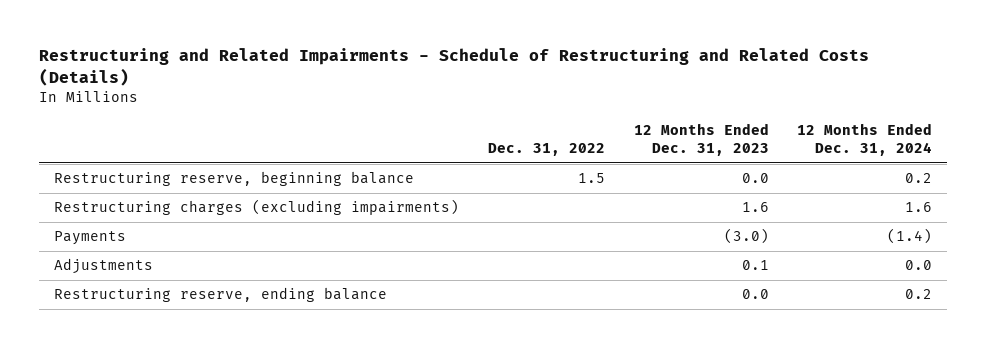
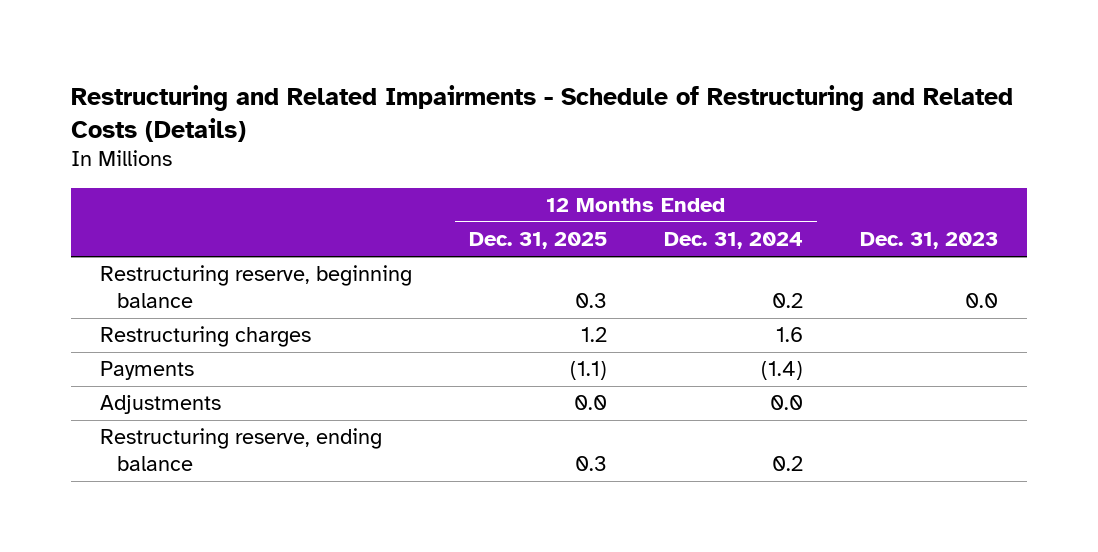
[487,143,605,157] Dec. 31, 2022 -> none
[633,123,769,157] 12 Months Ended Dec. 31, 2023 -> none
none -> [469,232,608,250] Dec. 31, 2025
none -> [860,232,999,250] Dec. 31, 2023
[53,199,459,216] Restructuring charges (excluding impairments) -> [99,326,311,348] Restructuring charges

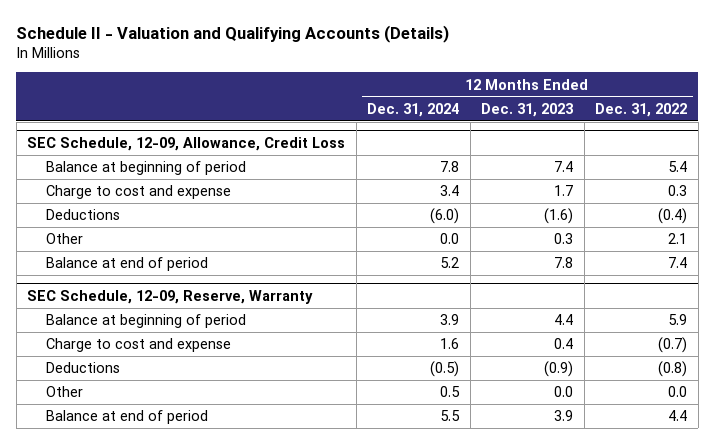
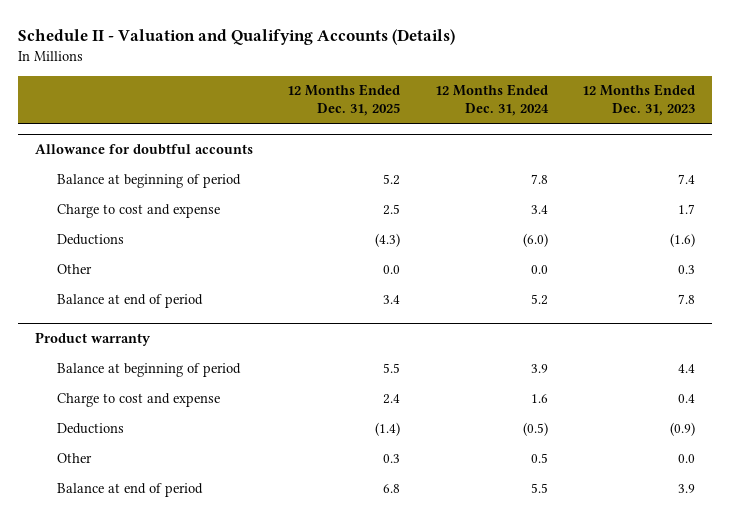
[595,102,688,117] Dec. 31, 2022 -> none
none -> [287,84,401,117] 12 Months Ended Dec. 31, 2025
[27,137,346,152] SEC Schedule, 12-09, Allowance, Credit Loss -> [35,143,254,155] Allowance for doubtful accounts
[27,290,314,305] SEC Schedule, 12-09, Reserve, Warranty -> [35,331,152,346] Product warranty

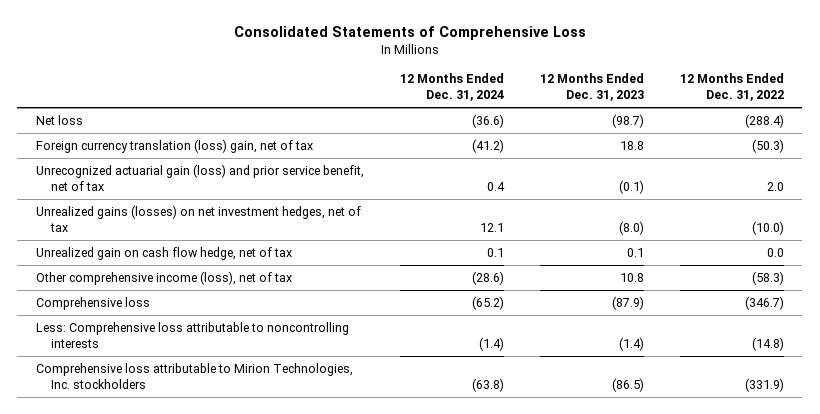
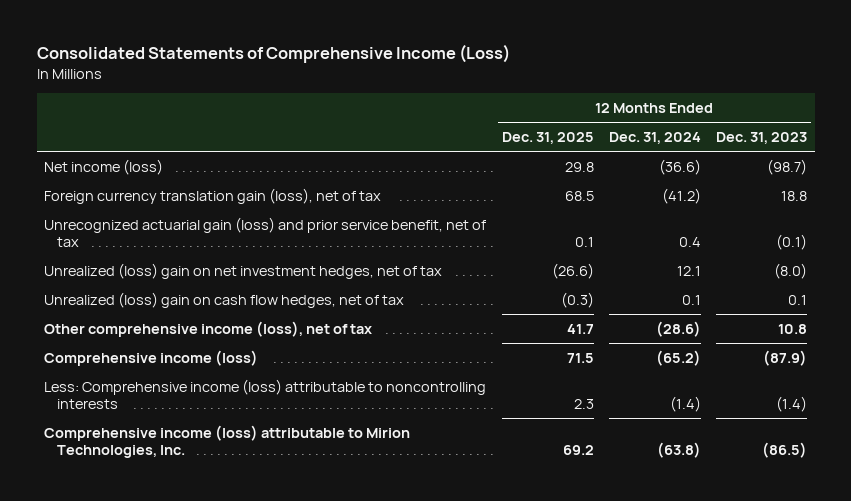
[233,26,586,41] Consolidated Statements of Comprehensive Loss -> [36,44,510,64] Consolidated Statements of Comprehensive Income (Loss)
[680,73,785,102] 12 Months Ended Dec. 31, 2022 -> none
none -> [501,131,594,144] Dec. 31, 2025
[35,114,83,125] Net loss -> [44,158,164,175] Net income (loss)
[35,138,313,153] Foreign currency translation (loss) gain, net of tax -> [44,187,382,204] Foreign currency translation gain (loss), net of tax
[35,204,361,232] Unrealized gains (losses) on net investment hedges, net of tax -> [44,262,443,279] Unrealized (loss) gain on net investment hedges, net of tax
[35,246,292,260] Unrealized gain on cash flow hedge, net of tax -> [44,291,405,308] Unrealized (loss) gain on cash flow hedges, net of tax
[35,296,150,310] Comprehensive loss -> [44,349,259,366] Comprehensive income (loss)
[35,321,349,348] Less: Comprehensive loss attributable to noncontrolling interests -> [44,378,487,410] Less: Comprehensive income (loss) attributable to noncontrolling interests
[35,362,353,389] Comprehensive loss attributable to Mirion Technologies, Inc. stockholders -> [44,424,411,459] Comprehensive income (loss) attributable to Mirion Technologies, Inc.

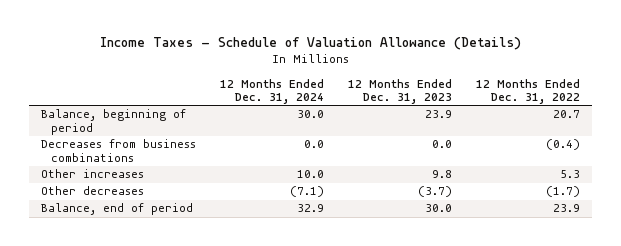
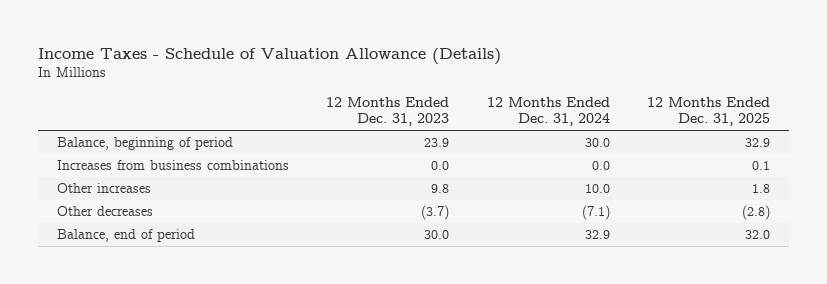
[476,78,581,105] 12 Months Ended Dec. 31, 2022 -> none
none -> [647,96,771,127] 12 Months Ended Dec. 31, 2025
[40,139,196,163] Decreases from business combinations -> [56,160,289,171] Increases from business combinations

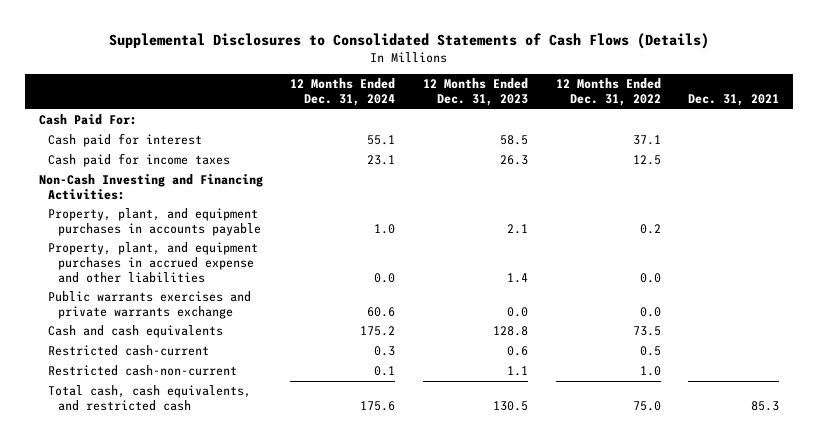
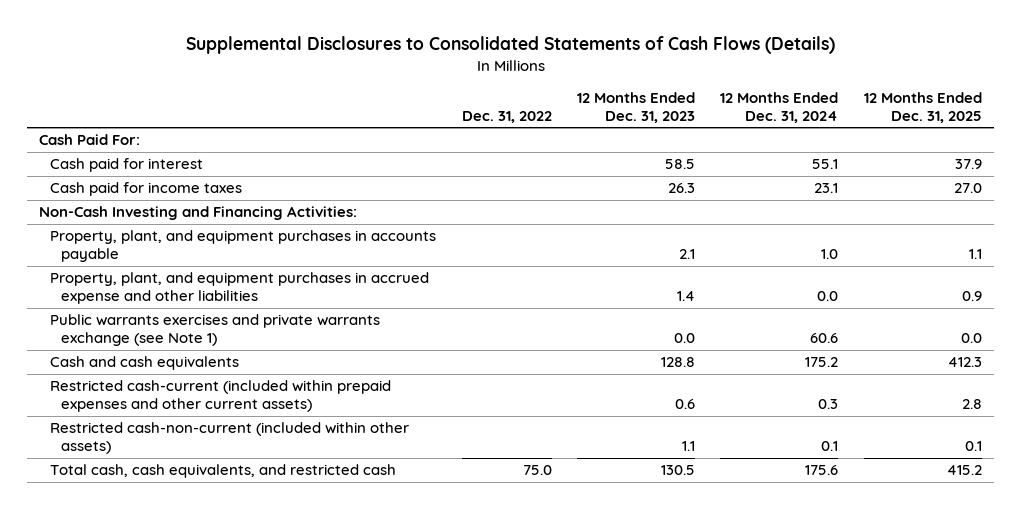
[555,78,661,107] 12 Months Ended Dec. 31, 2022 -> none
[688,94,780,107] Dec. 31, 2021 -> none
none -> [461,110,552,123] Dec. 31, 2022
none -> [863,92,982,123] 12 Months Ended Dec. 31, 2025
[48,291,252,319] Public warrants exercises and private warrants exchange -> [50,314,381,347] Public warrants exercises and private warrants exchange (see Note 1)
[48,345,210,357] Restricted cash-current -> [50,380,392,413] Restricted cash-current (included within prepaid expenses and other current assets)
[48,365,238,377] Restricted cash-non-current -> [50,422,410,455] Restricted cash-non-current (included within other assets)

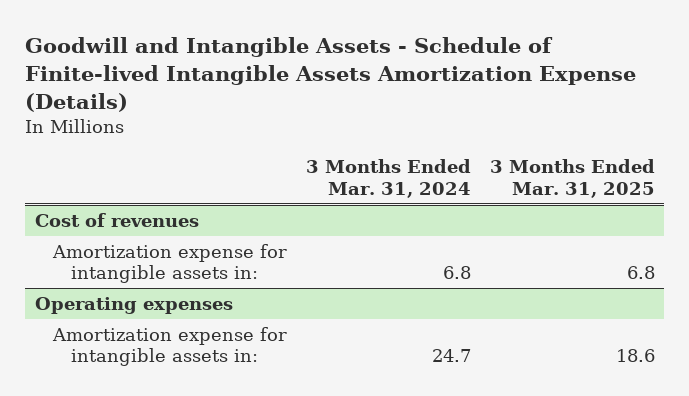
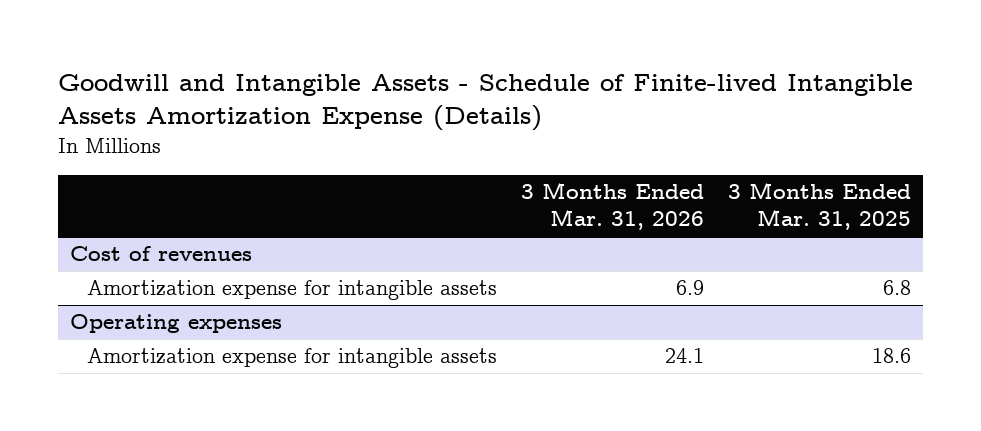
[305,159,471,198] 3 Months Ended Mar. 31, 2024 -> none
none -> [520,181,704,231] 3 Months Ended Mar. 31, 2026
[51,243,287,284] Amortization expense for intangible assets in: -> [86,280,497,301] Amortization expense for intangible assets
[51,326,287,367] Amortization expense for intangible assets in: -> [86,348,497,369] Amortization expense for intangible assets

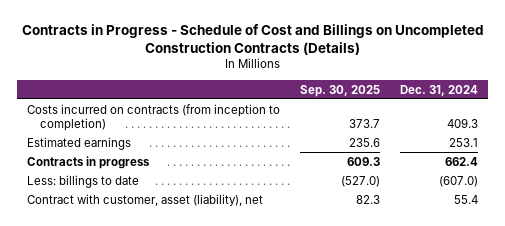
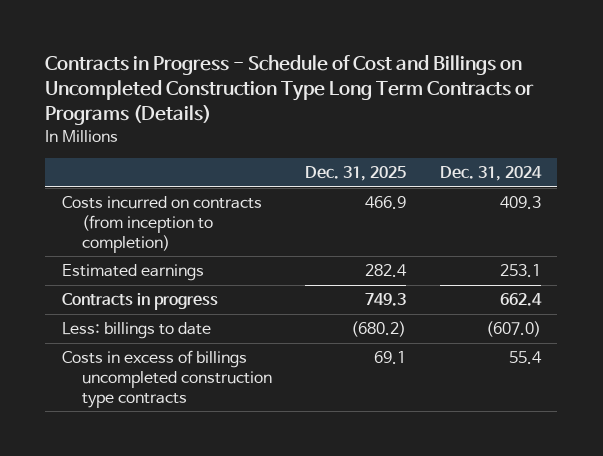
[21,23,484,55] Contracts in Progress - Schedule of Cost and Billings on Uncompleted Construction Contracts (Details) -> [45,55,535,126] Contracts in Progress - Schedule of Cost and Billings on Uncompleted Construction Type Long Term Contracts or Programs (Details)
[300,84,381,97] Sep. 30, 2025 -> none
none -> [305,166,407,182] Dec. 31, 2025
[26,193,263,206] Contract with customer, asset (liability), net -> [62,350,272,408] Costs in excess of billings uncompleted construction type contracts

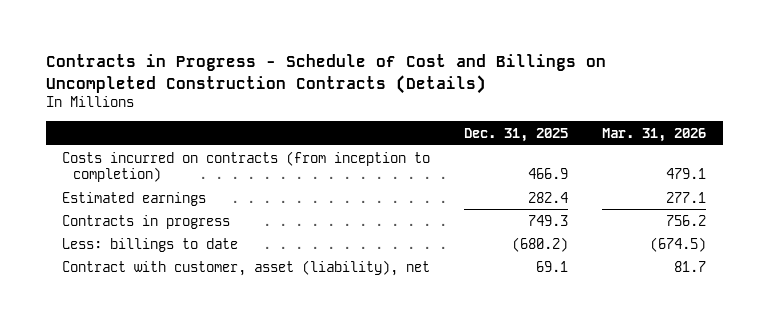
[45,55,535,126] Contracts in Progress - Schedule of Cost and Billings on Uncompleted Construction Type Long Term Contracts or Programs (Details) -> [45,54,606,94] Contracts in Progress - Schedule of Cost and Billings on Uncompleted Construction Contracts (Details)
[439,166,542,182] Dec. 31, 2024 -> none
none -> [601,127,706,142] Mar. 31, 2026
[62,350,272,408] Costs in excess of billings uncompleted construction type contracts -> [62,259,431,276] Contract with customer, asset (liability), net

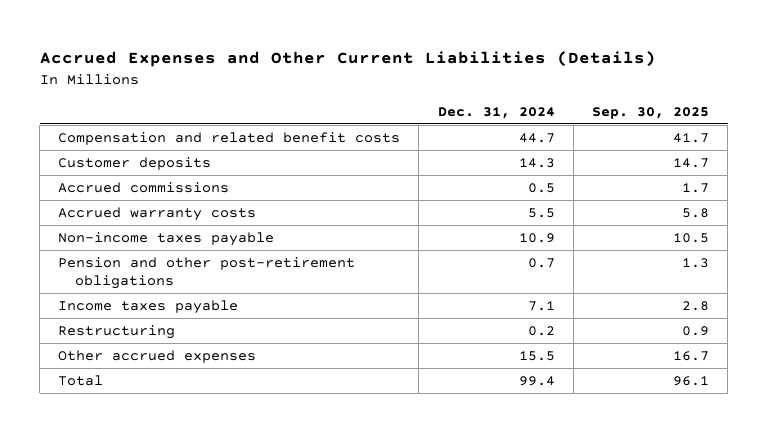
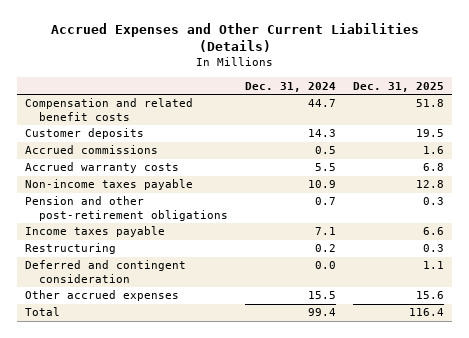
[591,106,709,119] Sep. 30, 2025 -> none
none -> [353,81,445,92] Dec. 31, 2025
none -> [25,260,187,283] Deferred and contingent consideration

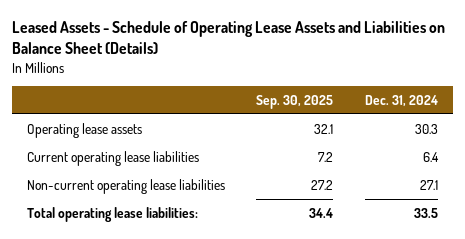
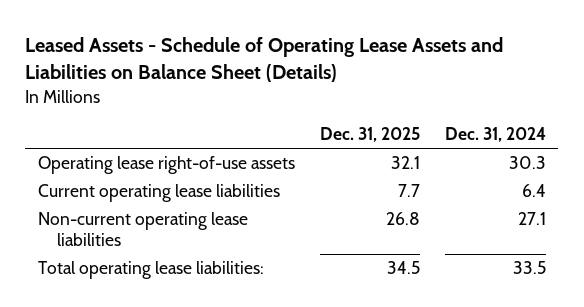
[256,94,334,109] Sep. 30, 2025 -> none
none -> [319,127,420,143] Dec. 31, 2025
[27,122,143,138] Operating lease assets -> [37,156,295,175] Operating lease right-of-use assets

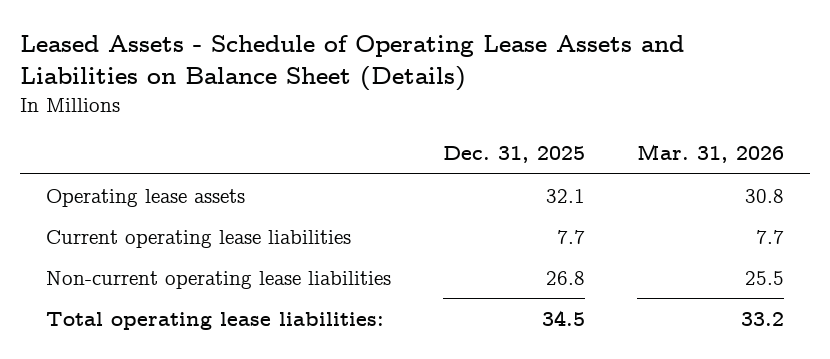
[444,127,546,143] Dec. 31, 2024 -> none
none -> [636,144,784,164] Mar. 31, 2026
[37,156,295,175] Operating lease right-of-use assets -> [46,188,246,207] Operating lease assets

